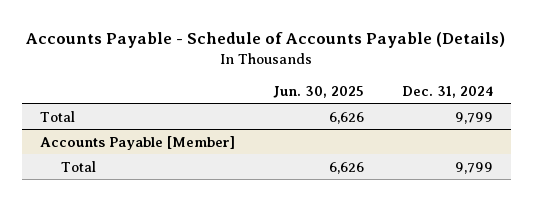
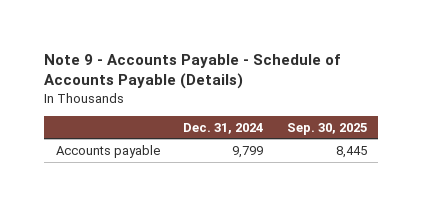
[26,32,506,49] Accounts Payable - Schedule of Accounts Payable (Details) -> [44,53,341,89] Note 9 - Accounts Payable - Schedule of Accounts Payable (Details)
[272,85,364,98] Jun. 30, 2025 -> none
none -> [286,122,367,135] Sep. 30, 2025
[40,135,236,150] Accounts Payable [Member] -> none
[60,160,96,172] Total -> none
[40,110,76,122] Total -> [55,144,160,158] Accounts payable

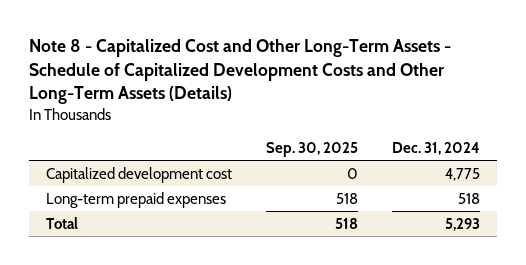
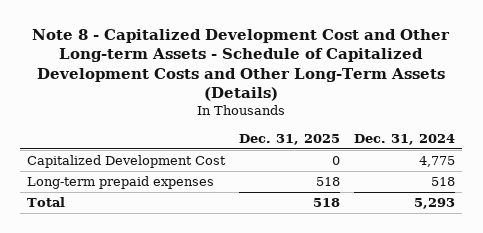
[28,39,451,105] Note 8 - Capitalized Cost and Other Long-Term Assets - Schedule of Capitalized Development Costs and Other Long-Term Assets (Details) -> [32,28,451,102] Note 8 - Capitalized Development Cost and Other Long-term Assets - Schedule of Capitalized Development Costs and Other Long-Term Assets (Details)
[265,142,358,158] Sep. 30, 2025 -> none
none -> [239,133,341,145] Dec. 31, 2025
[45,166,232,183] Capitalized development cost -> [27,155,227,169] Capitalized Development Cost

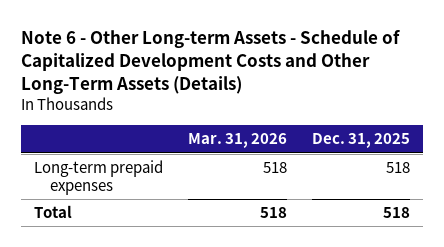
[32,28,451,102] Note 8 - Capitalized Development Cost and Other Long-term Assets - Schedule of Capitalized Development Costs and Other Long-Term Assets (Details) -> [21,30,401,95] Note 6 - Other Long-term Assets - Schedule of Capitalized Development Costs and Other Long-Term Assets (Details)
[354,133,456,145] Dec. 31, 2024 -> none
none -> [188,133,288,149] Mar. 31, 2026
[27,155,227,169] Capitalized Development Cost -> none

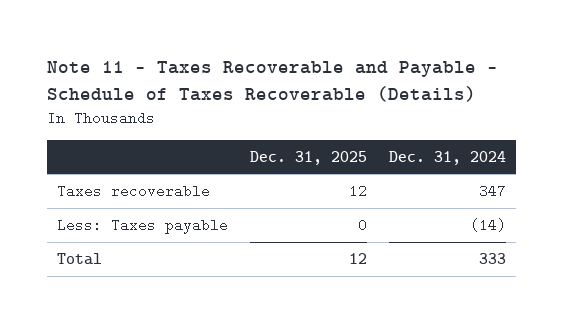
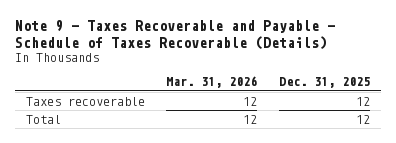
[46,61,498,102] Note 11 - Taxes Recoverable and Payable - Schedule of Taxes Recoverable (Details) -> [14,20,335,50] Note 9 - Taxes Recoverable and Payable - Schedule of Taxes Recoverable (Details)
[388,150,506,165] Dec. 31, 2024 -> none
none -> [166,76,258,89] Mar. 31, 2026
[57,218,229,235] Less: Taxes payable -> none

